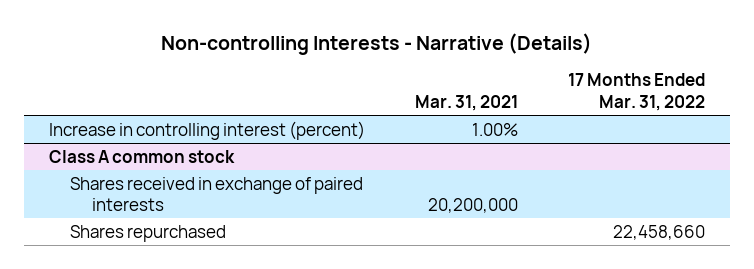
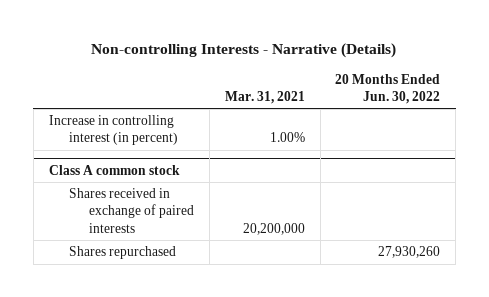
[568,73,706,111] 17 Months Ended Mar. 31, 2022 -> none
none -> [335,73,441,104] 20 Months Ended Jun. 30, 2022
[48,120,365,140] Increase in controlling interest (percent) -> [48,115,178,146] Increase in controlling interest (in percent)

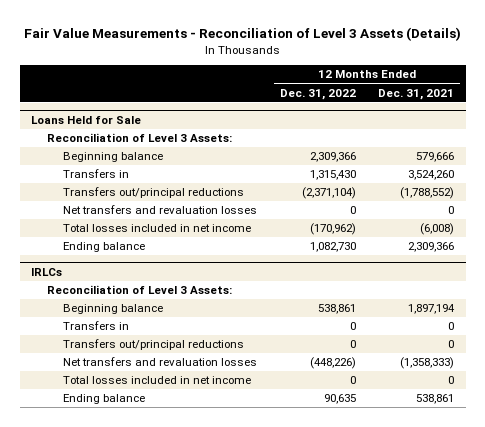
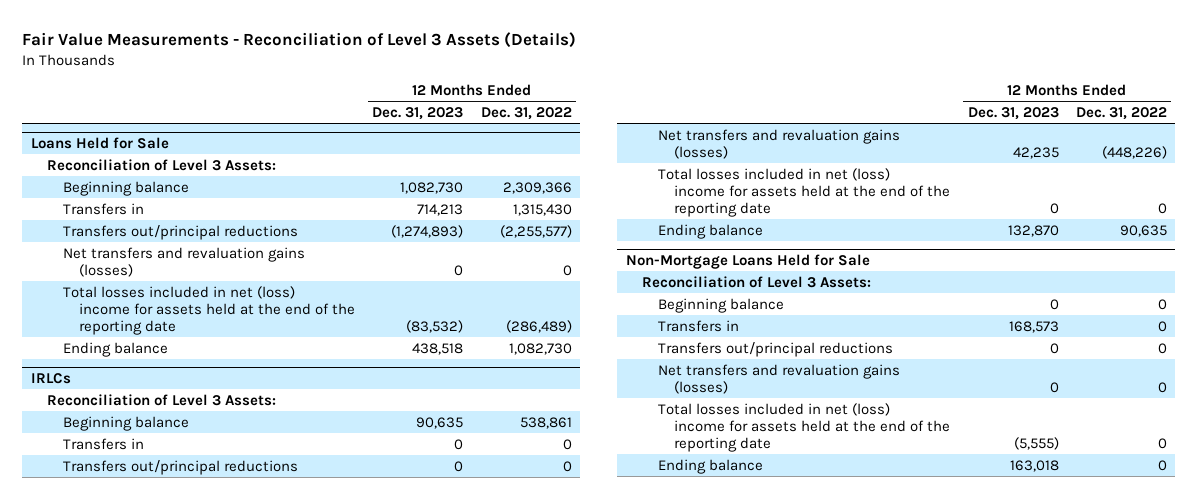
[378,88,455,100] Dec. 31, 2021 -> none
none -> [372,106,464,120] Dec. 31, 2023
[301,187,356,200] (2,371,104) -> [499,224,572,238] (2,255,577)
[63,205,258,215] Net transfers and revaluation losses -> [62,246,305,277] Net transfers and revaluation gains (losses)
[63,224,252,233] Total losses included in net income -> [62,285,355,335] Total losses included in net (loss) income for assets held at the end of the reporting date
[309,223,356,236] (170,962) -> [505,319,572,333] (286,489)
[63,357,258,367] Net transfers and revaluation losses -> [658,128,901,159] Net transfers and revaluation gains (losses)
[63,376,252,385] Total losses included in net income -> [658,167,951,217] Total losses included in net (loss) income for assets held at the end of the reporting date
none -> [625,254,870,270] Non-Mortgage Loans Held for Sale
none -> [641,275,871,288] Reconciliation of Level 3 Assets:
none -> [658,297,785,313] Beginning balance
none -> [658,319,740,332] Transfers in
none -> [658,341,894,357] Transfers out/principal reductions
none -> [658,363,901,394] Net transfers and revaluation gains (losses)
none -> [658,402,951,452] Total losses included in net (loss) income for assets held at the end of the reporting date
none -> [658,458,764,474] Ending balance

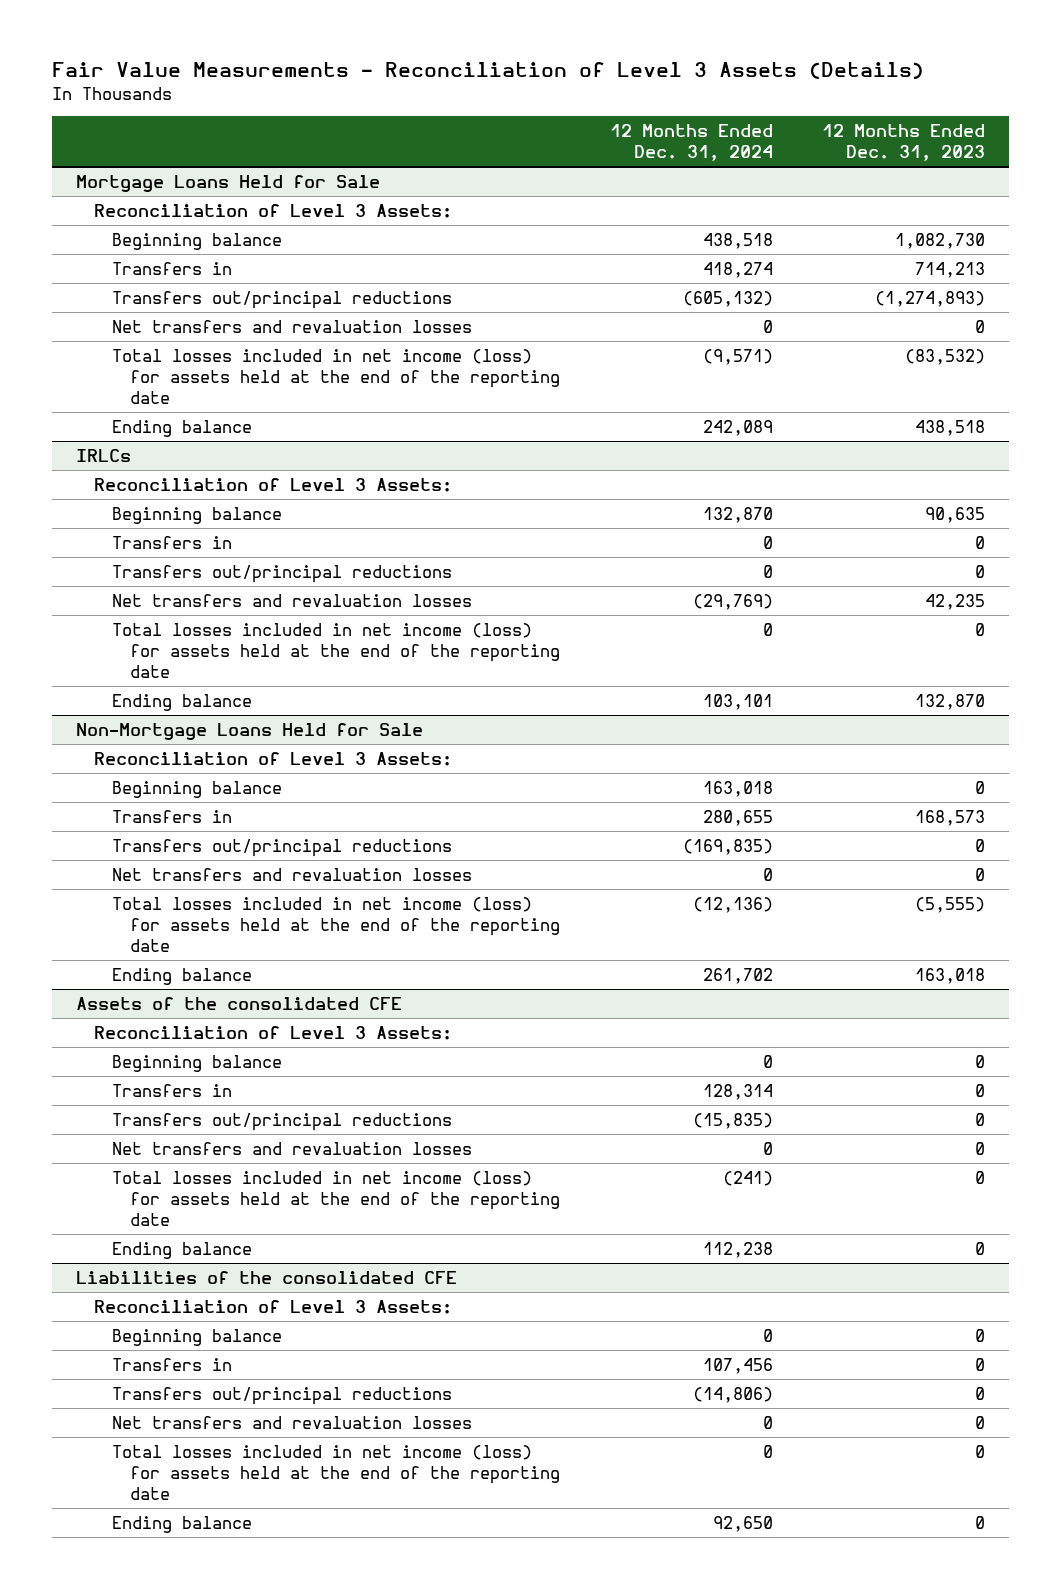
[480,106,572,120] Dec. 31, 2022 -> none
none -> [609,123,773,162] 12 Months Ended Dec. 31, 2024
[30,137,169,150] Loans Held for Sale -> [76,174,381,192] Mortgage Loans Held for Sale
[62,246,305,277] Net transfers and revaluation gains (losses) -> [112,319,473,333] Net transfers and revaluation losses
[62,285,355,335] Total losses included in net (loss) income for assets held at the end of the reporting date -> [112,348,561,405] Total losses included in net income (loss) for assets held at the end of the reporting date
[658,128,901,159] Net transfers and revaluation gains (losses) -> [112,593,473,607] Net transfers and revaluation losses
[658,167,951,217] Total losses included in net (loss) income for assets held at the end of the reporting date -> [112,622,561,679] Total losses included in net income (loss) for assets held at the end of the reporting date
[658,363,901,394] Net transfers and revaluation gains (losses) -> [112,867,473,881] Net transfers and revaluation losses
[658,402,951,452] Total losses included in net (loss) income for assets held at the end of the reporting date -> [112,896,561,953] Total losses included in net income (loss) for assets held at the end of the reporting date
none -> [76,996,403,1010] Assets of the consolidated CFE
none -> [94,1025,453,1040] Reconciliation of Level 3 Assets:
none -> [112,1054,283,1072] Beginning balance
none -> [112,1083,233,1097] Transfers in
none -> [112,1112,453,1131] Transfers out/principal reductions
none -> [112,1141,473,1155] Net transfers and revaluation losses
none -> [112,1170,561,1227] Total losses included in net income (loss) for assets held at the end of the reporting date
none -> [112,1241,253,1259] Ending balance
none -> [76,1270,458,1284] Liabilities of the consolidated CFE
none -> [94,1299,453,1314] Reconciliation of Level 3 Assets:
none -> [112,1328,283,1346] Beginning balance
none -> [112,1357,233,1371] Transfers in
none -> [112,1386,453,1405] Transfers out/principal reductions
none -> [112,1415,473,1429] Net transfers and revaluation losses
none -> [112,1444,561,1501] Total losses included in net income (loss) for assets held at the end of the reporting date
none -> [112,1515,253,1533] Ending balance

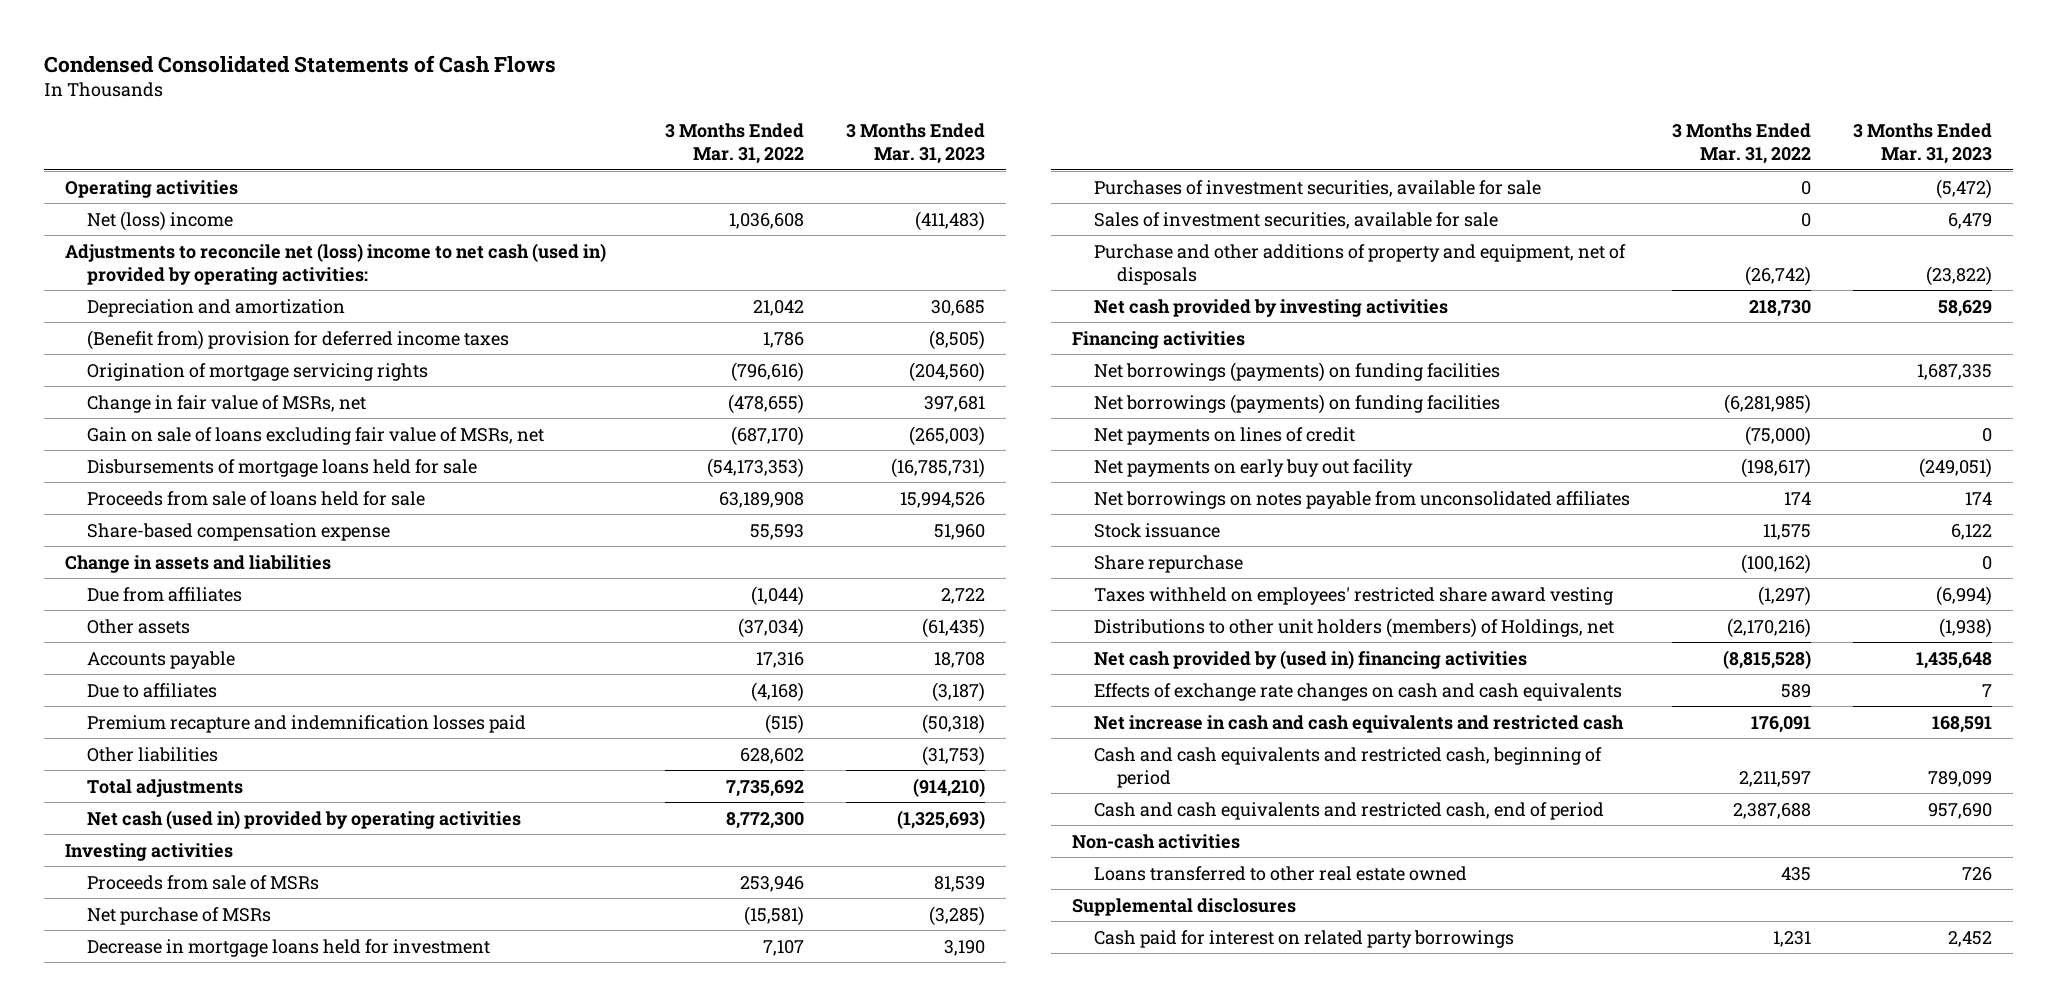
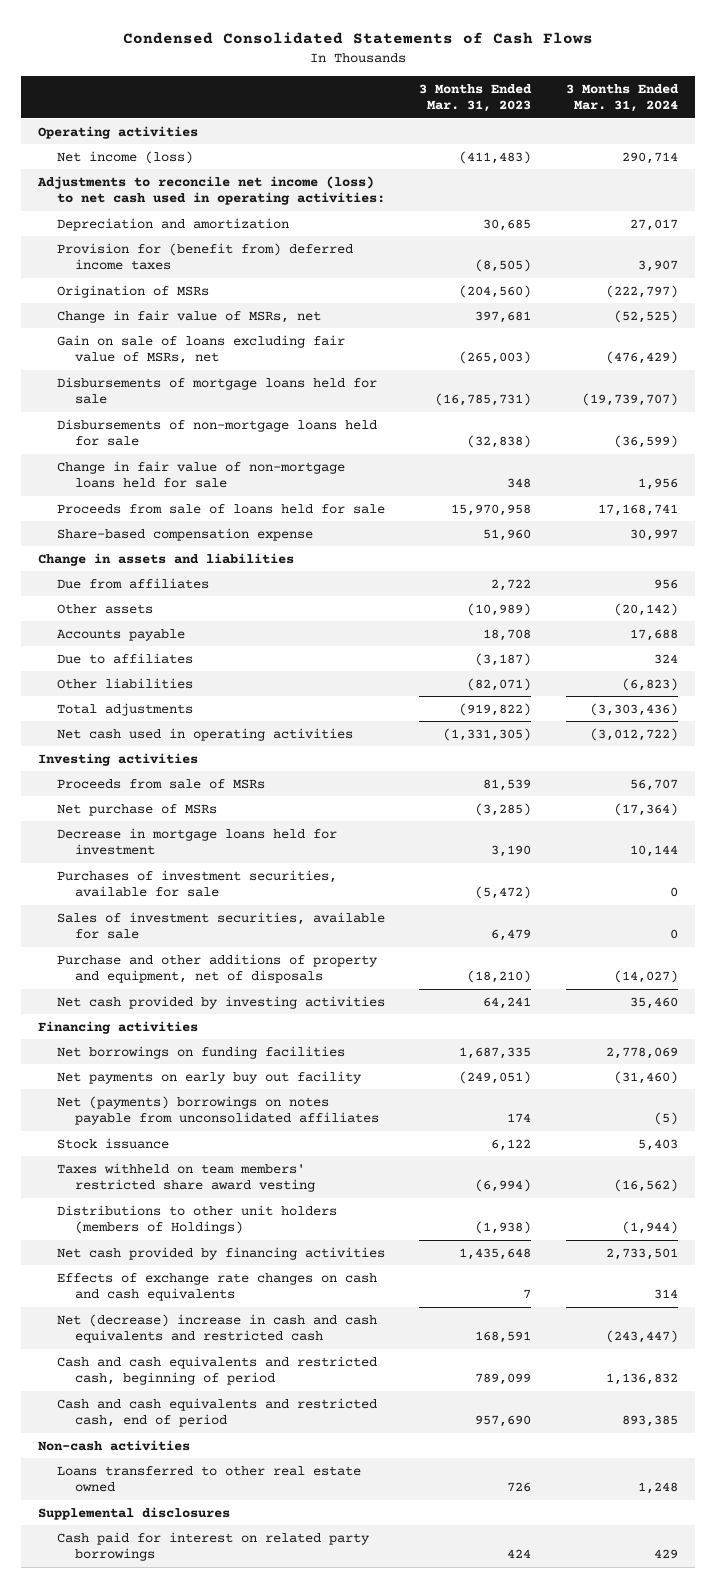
[664,123,804,165] 3 Months Ended Mar. 31, 2022 -> none
none -> [566,83,680,113] 3 Months Ended Mar. 31, 2024
[87,210,234,231] Net (loss) income -> [56,150,193,164] Net income (loss)
[64,242,606,285] Adjustments to reconcile net (loss) income to net cash (used in) provided by operating activities: -> [37,175,385,206] Adjustments to reconcile net income (loss) to net cash used in operating activities:
[87,329,510,350] (Benefit from) provision for deferred income taxes -> [56,242,353,271] Provision for (benefit from) deferred income taxes
[87,362,429,381] Origination of mortgage servicing rights -> [56,284,209,298] Origination of MSRs
none -> [56,418,377,447] Disbursements of non-mortgage loans held for sale
none -> [56,460,345,489] Change in fair value of non-mortgage loans held for sale
[899,491,985,508] 15,994,526 -> [451,503,532,516] 15,970,958
[921,617,985,638] (61,435) -> [467,602,532,616] (10,989)
[87,714,527,733] Premium recapture and indemnification losses paid -> none
[921,745,985,766] (31,753) -> [467,677,532,691] (82,071)
[912,777,985,797] (914,210) -> [459,702,532,716] (919,822)
[87,809,522,829] Net cash (used in) provided by operating activities -> [56,727,353,741] Net cash used in operating activities
[896,809,985,829] (1,325,693) -> [443,727,532,741] (1,331,305)
[1926,265,1993,286] (23,822) -> [467,970,532,984] (18,210)
[1938,299,1993,317] 58,629 -> [483,996,532,1009] 64,241
[1094,393,1501,414] Net borrowings (payments) on funding facilities -> none
[1094,426,1356,445] Net payments on lines of credit -> none
[1094,361,1501,382] Net borrowings (payments) on funding facilities -> [56,1045,345,1059] Net borrowings on funding facilities
[1094,490,1631,509] Net borrowings on notes payable from unconsolidated affiliates -> [56,1095,380,1126] Net (payments) borrowings on notes payable from unconsolidated affiliates
[1094,554,1244,573] Share repurchase -> none
[1094,586,1614,605] Taxes withheld on employees' restricted share award vesting -> [56,1162,316,1193] Taxes withheld on team members' restricted share award vesting
[1094,617,1615,638] Distributions to other unit holders (members) of Holdings, net -> [56,1204,337,1235] Distributions to other unit holders (members of Holdings)
[1094,649,1528,669] Net cash provided by (used in) financing activities -> [56,1246,385,1260] Net cash provided by financing activities
[1094,714,1625,733] Net increase in cash and cash equivalents and restricted cash -> [56,1313,377,1344] Net (decrease) increase in cash and cash equivalents and restricted cash
[1948,930,1993,947] 2,452 -> [507,1549,532,1559] 424

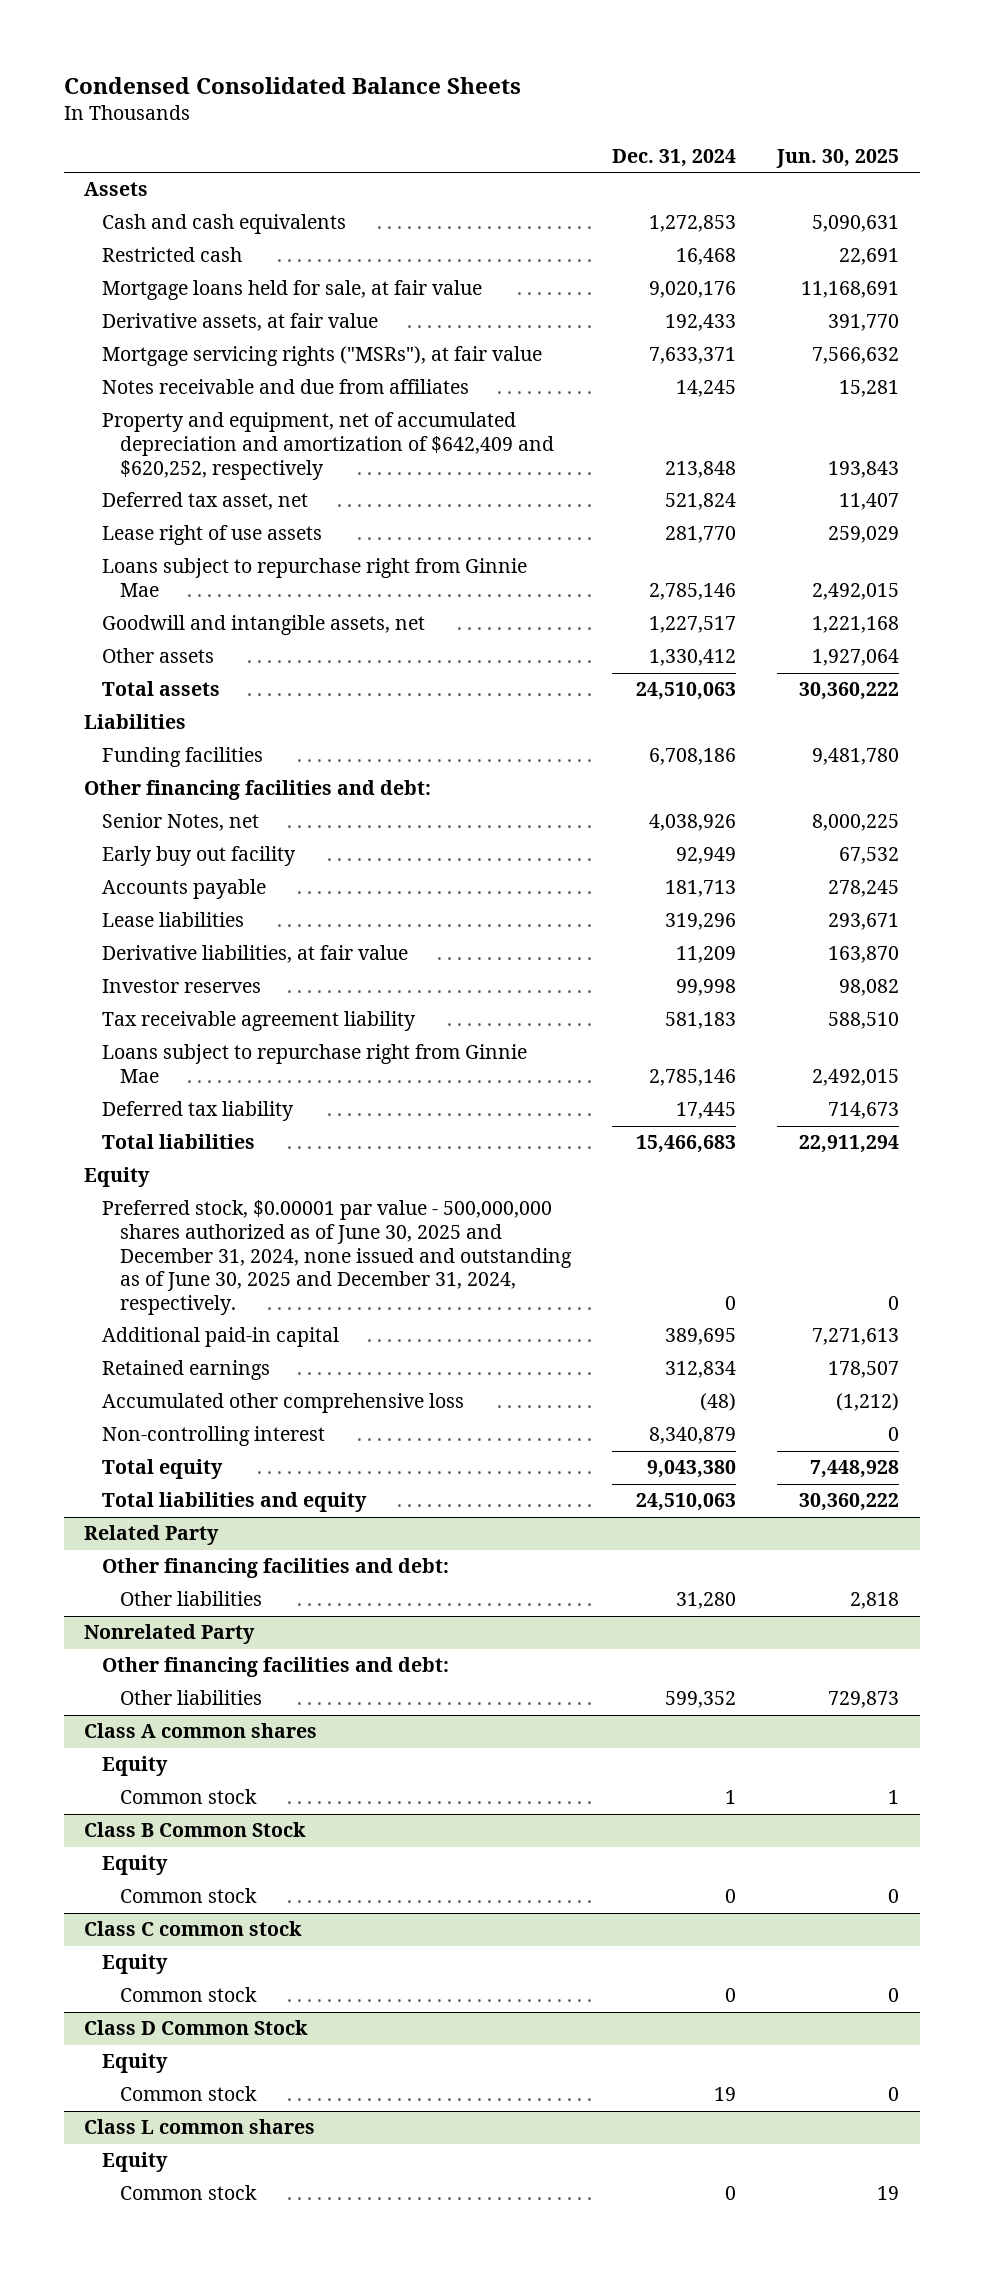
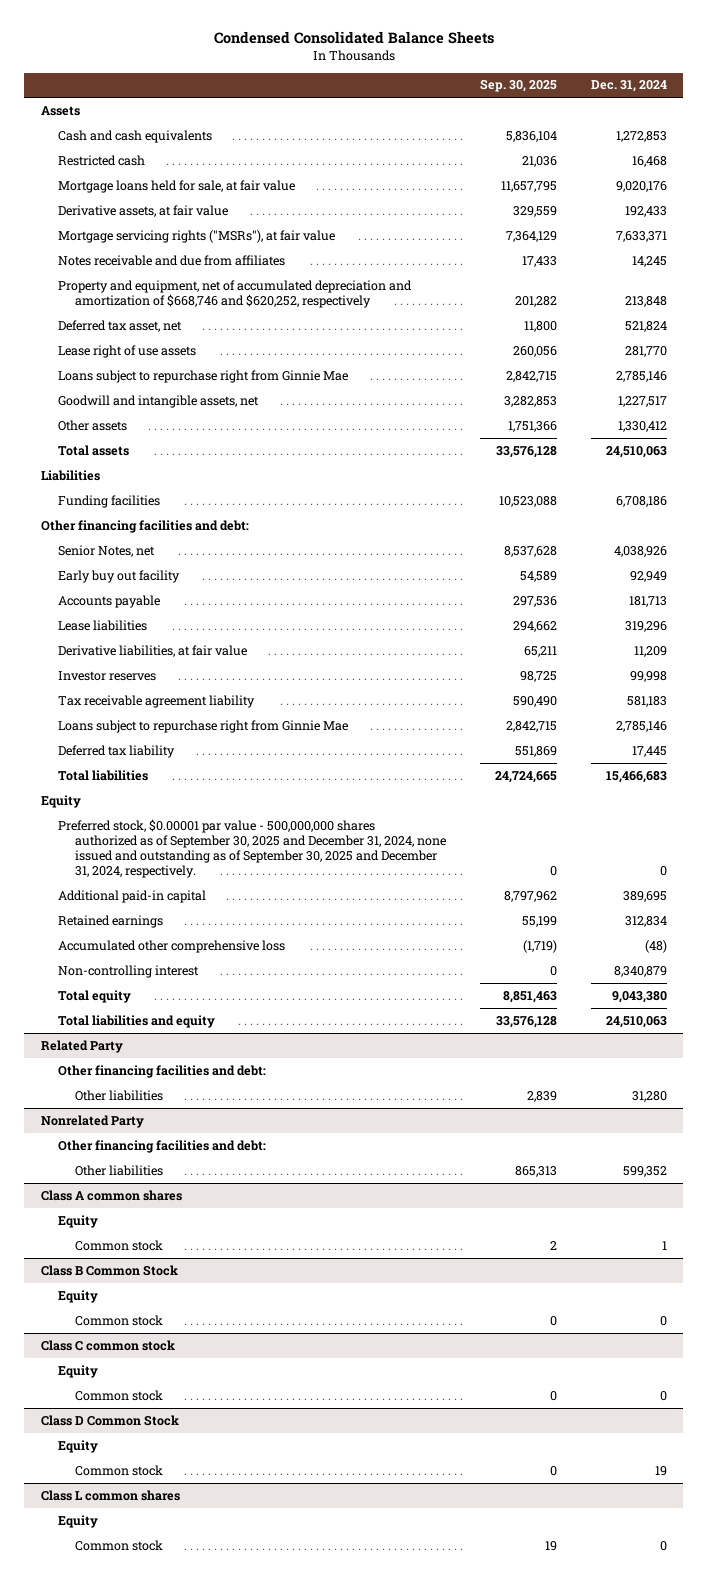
[776,148,900,168] Jun. 30, 2025 -> none
none -> [479,79,557,93] Sep. 30, 2025
[102,412,555,480] Property and equipment, net of accumulated depreciation and amortization of $642,409 and $620,252, respectively -> [58,279,413,308] Property and equipment, net of accumulated depreciation and amortization of $668,746 and $620,252, respectively
[102,1200,573,1316] Preferred stock, $0.00001 par value - 500,000,000 shares authorized as of June 30, 2025 and December 31, 2024, none issued and outstanding as of June 30, 2025 and December 31, 2024, respectively. -> [58,818,447,879] Preferred stock, $0.00001 par value - 500,000,000 shares authorized as of September 30, 2025 and December 31, 2024, none issued and outstanding as of September 30, 2025 and December 31, 2024, respectively.

